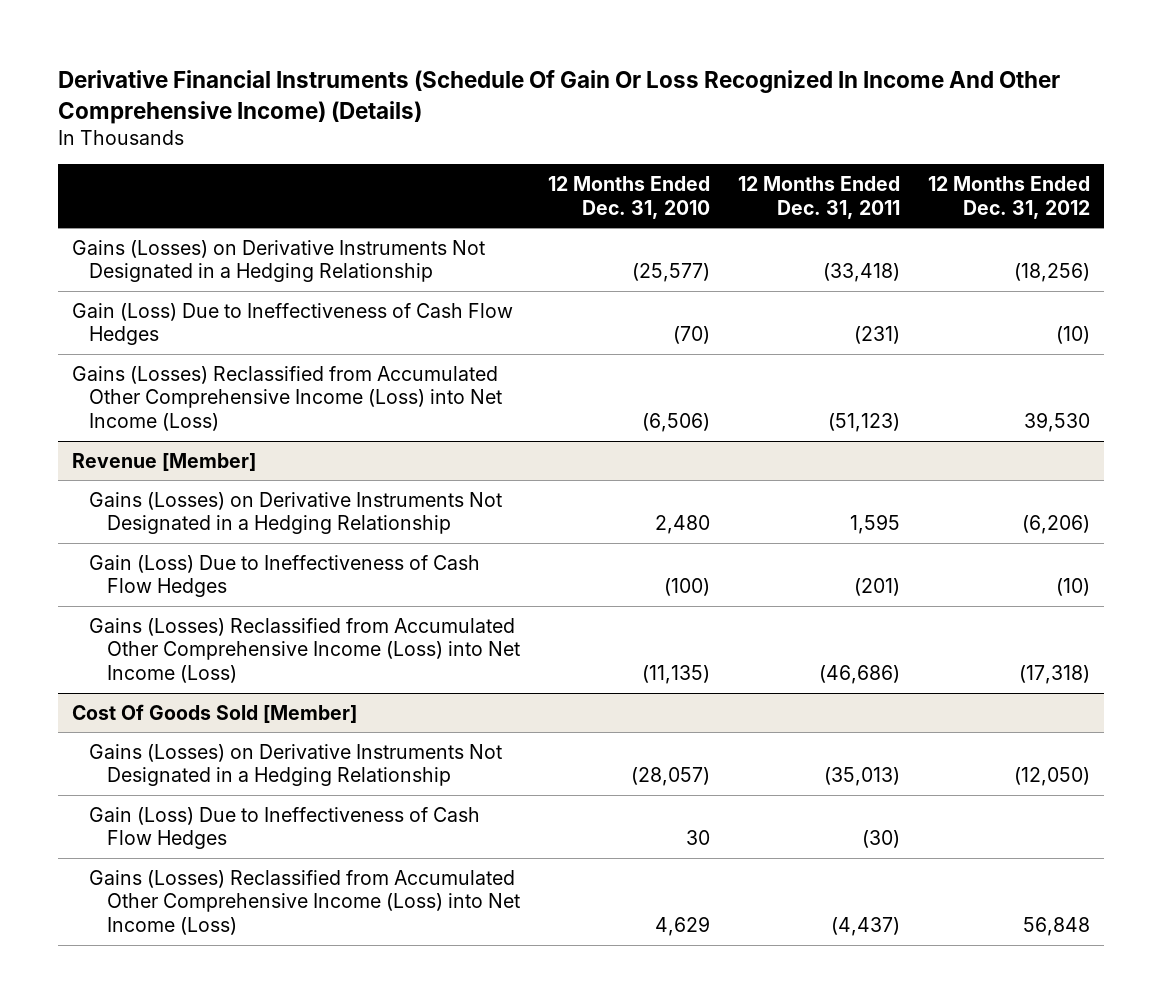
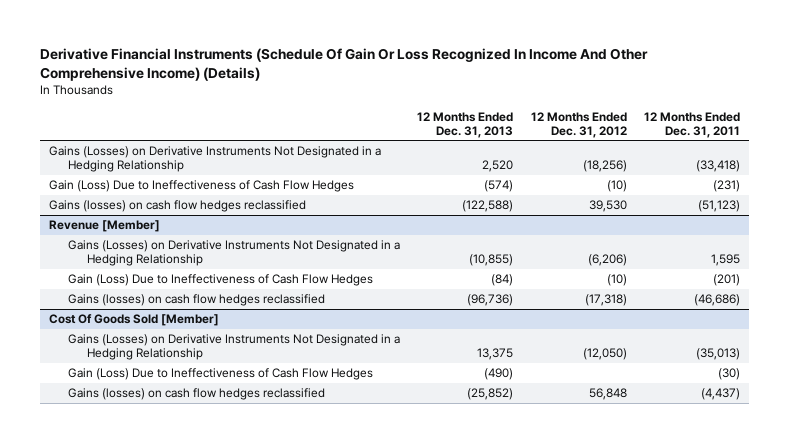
[547,176,710,219] 12 Months Ended Dec. 31, 2010 -> none
none -> [417,111,514,138] 12 Months Ended Dec. 31, 2013
[72,365,503,432] Gains (Losses) Reclassified from Accumulated Other Comprehensive Income (Loss) into Net Income (Loss) -> [48,200,306,213] Gains (losses) on cash flow hedges reclassified
[89,617,520,684] Gains (Losses) Reclassified from Accumulated Other Comprehensive Income (Loss) into Net Income (Loss) -> [67,294,325,307] Gains (losses) on cash flow hedges reclassified
[89,869,520,936] Gains (Losses) Reclassified from Accumulated Other Comprehensive Income (Loss) into Net Income (Loss) -> [67,388,325,401] Gains (losses) on cash flow hedges reclassified

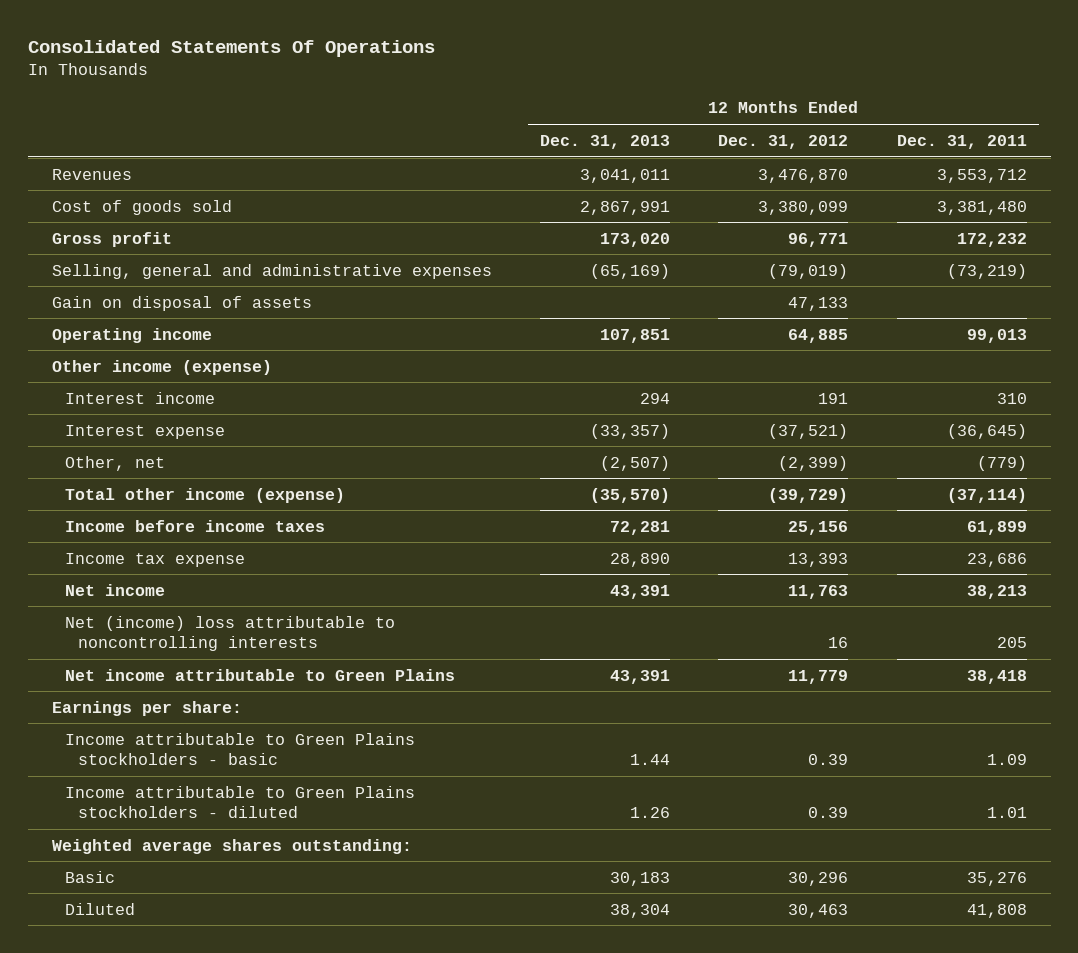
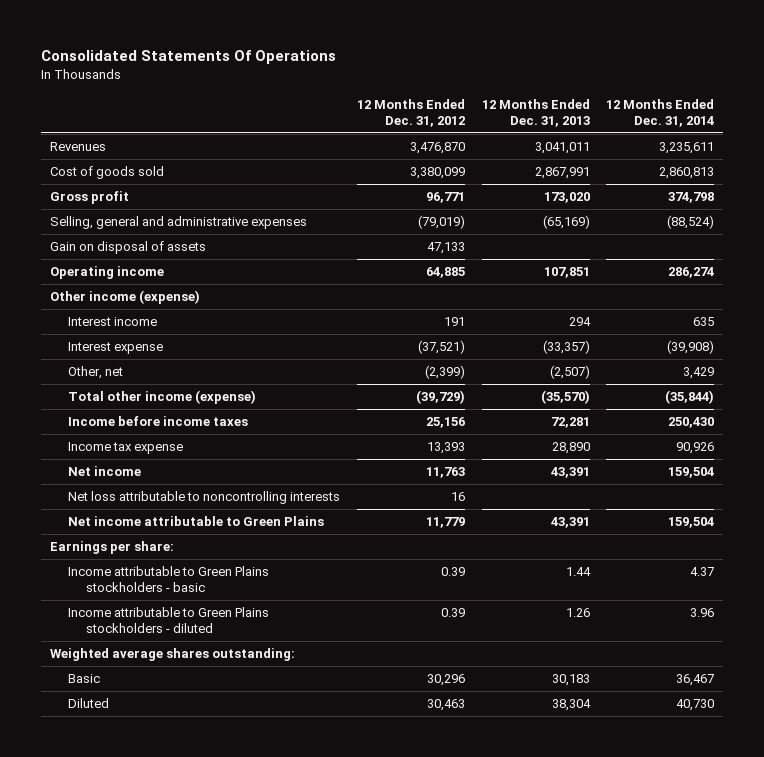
[896,134,1027,149] Dec. 31, 2011 -> none
none -> [606,99,715,127] 12 Months Ended Dec. 31, 2014
[65,615,396,652] Net (income) loss attributable to noncontrolling interests -> [67,491,340,505] Net loss attributable to noncontrolling interests

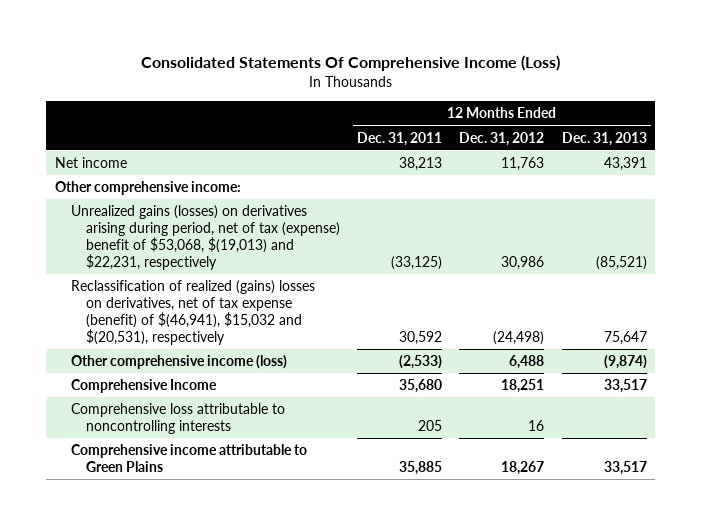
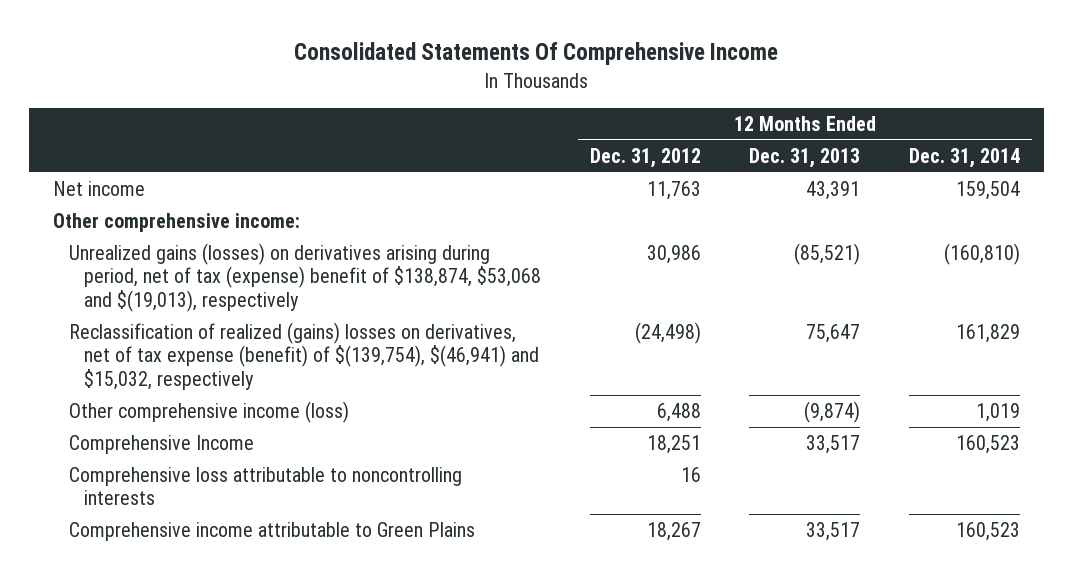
[140,55,560,72] Consolidated Statements Of Comprehensive Income (Loss) -> [294,42,779,66] Consolidated Statements Of Comprehensive Income
[357,131,443,146] Dec. 31, 2011 -> none
none -> [908,147,1020,168] Dec. 31, 2014
[70,205,340,270] Unrealized gains (losses) on derivatives arising during period, net of tax (expense) benefit of $53,068, $(19,013) and $22,231, respectively -> [68,243,542,312] Unrealized gains (losses) on derivatives arising during period, net of tax (expense) benefit of $138,874, $53,068 and $(19,013), respectively
[70,280,315,345] Reclassification of realized (gains) losses on derivatives, net of tax expense (benefit) of $(46,941), $15,032 and $(20,531), respectively -> [68,322,540,390] Reclassification of realized (gains) losses on derivatives, net of tax expense (benefit) of $(139,754), $(46,941) and $15,032, respectively

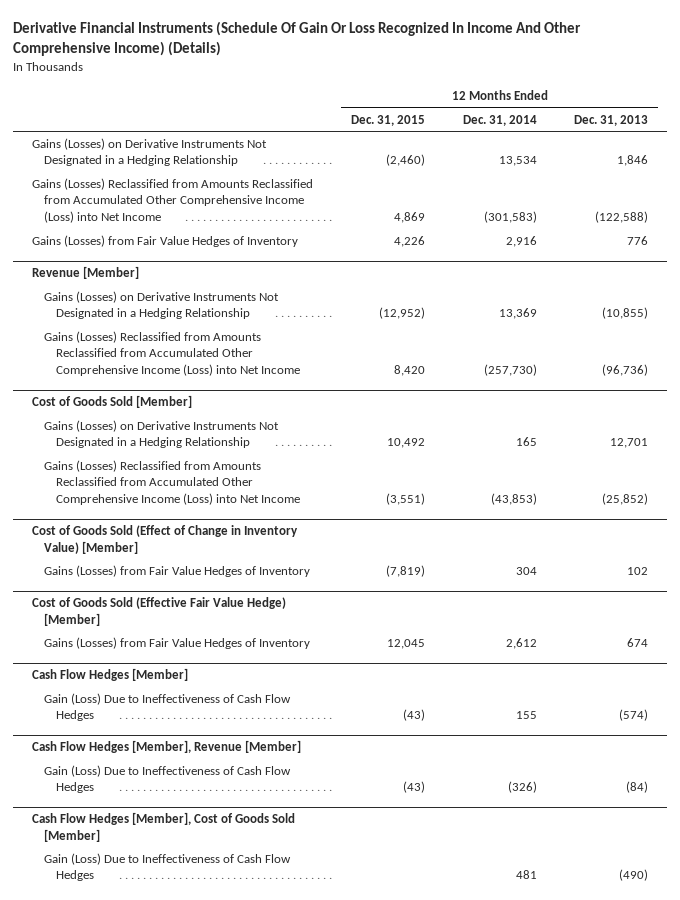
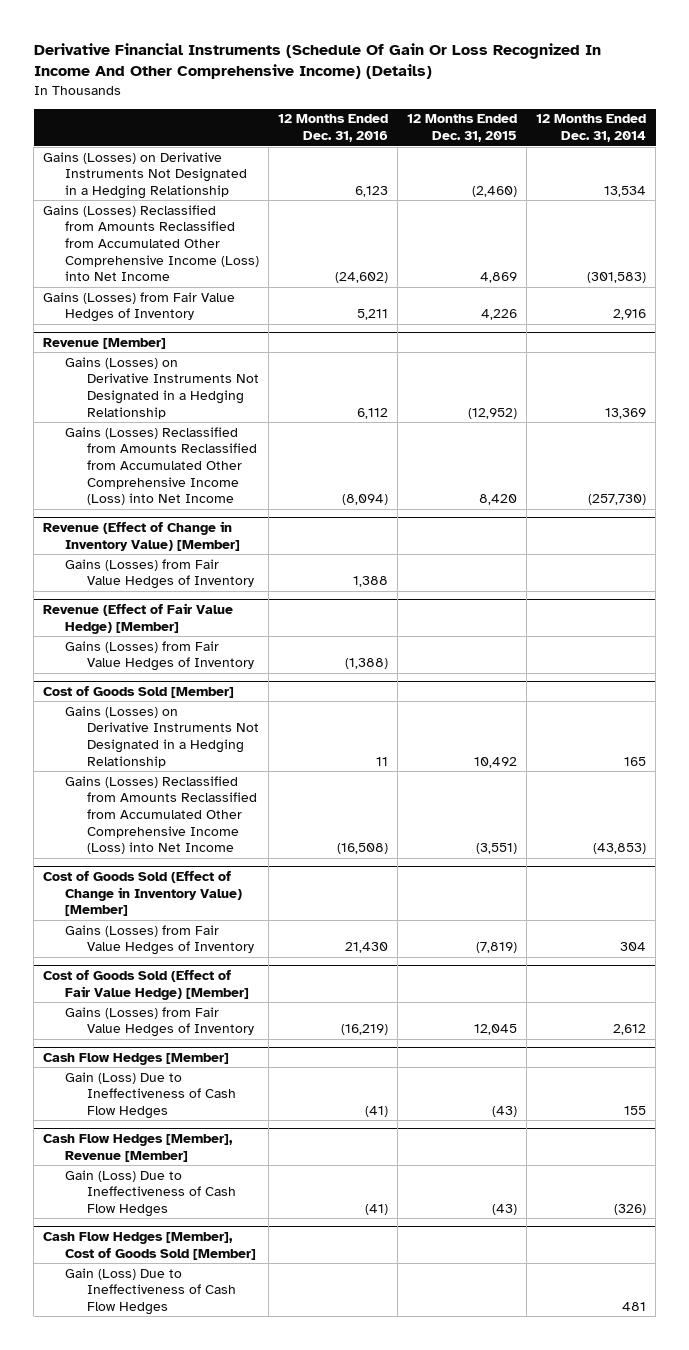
[574,114,649,126] Dec. 31, 2013 -> none
none -> [277,114,388,143] 12 Months Ended Dec. 31, 2016
none -> [43,521,240,551] Revenue (Effect of Change in Inventory Value) [Member]
none -> [64,558,254,590] Gains (Losses) from Fair Value Hedges of Inventory
none -> [43,603,234,634] Revenue (Effect of Fair Value Hedge) [Member]
none -> [64,640,254,672] Gains (Losses) from Fair Value Hedges of Inventory
[31,597,286,626] Cost of Goods Sold (Effective Fair Value Hedge) [Member] -> [43,970,249,1000] Cost of Goods Sold (Effect of Fair Value Hedge) [Member]

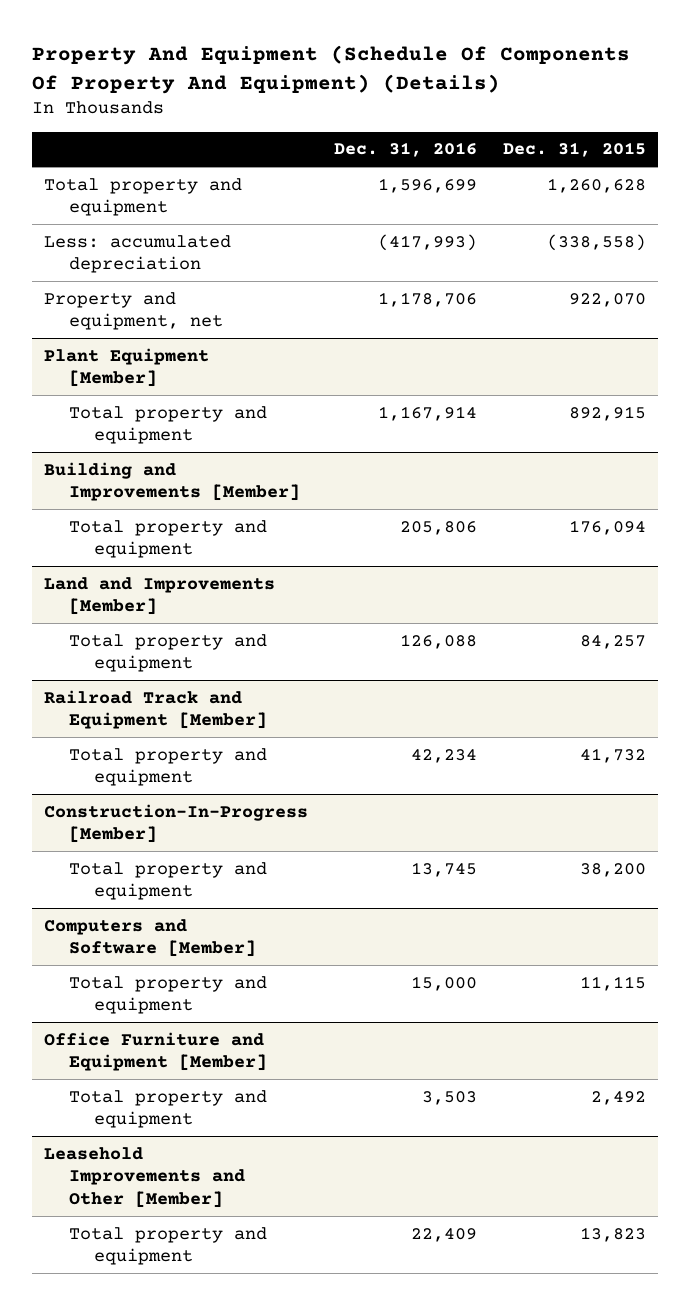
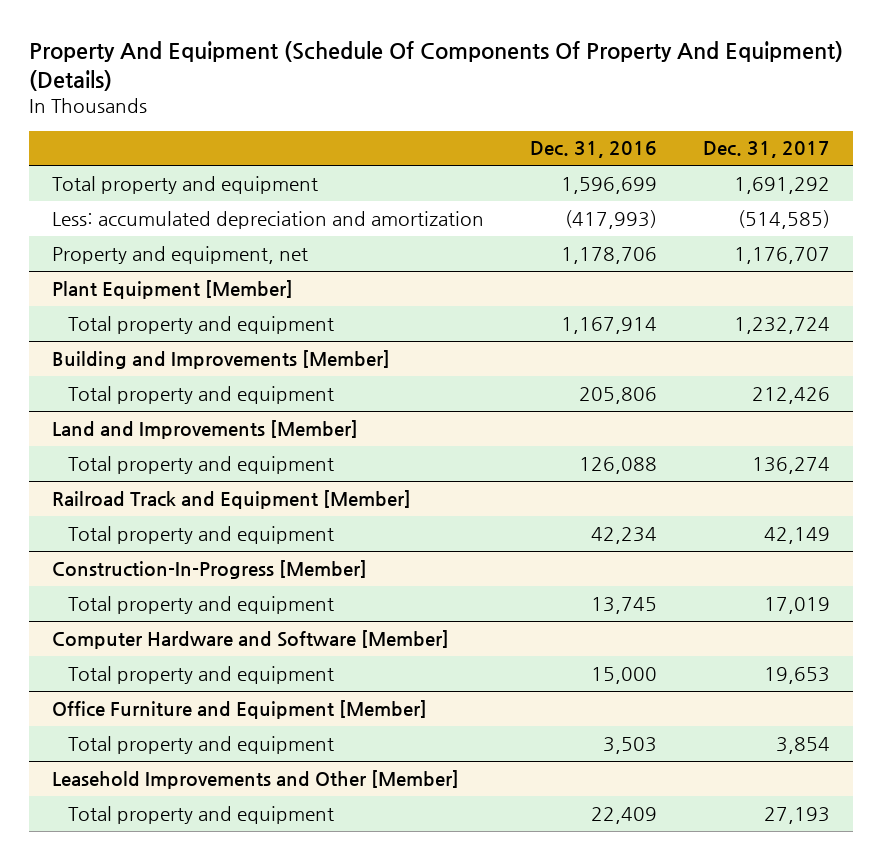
[502,142,646,158] Dec. 31, 2015 -> none
none -> [702,141,830,159] Dec. 31, 2017
[44,234,232,274] Less: accumulated depreciation -> [51,210,484,229] Less: accumulated depreciation and amortization
[44,918,257,958] Computers and Software [Member] -> [51,629,449,649] Computer Hardware and Software [Member]

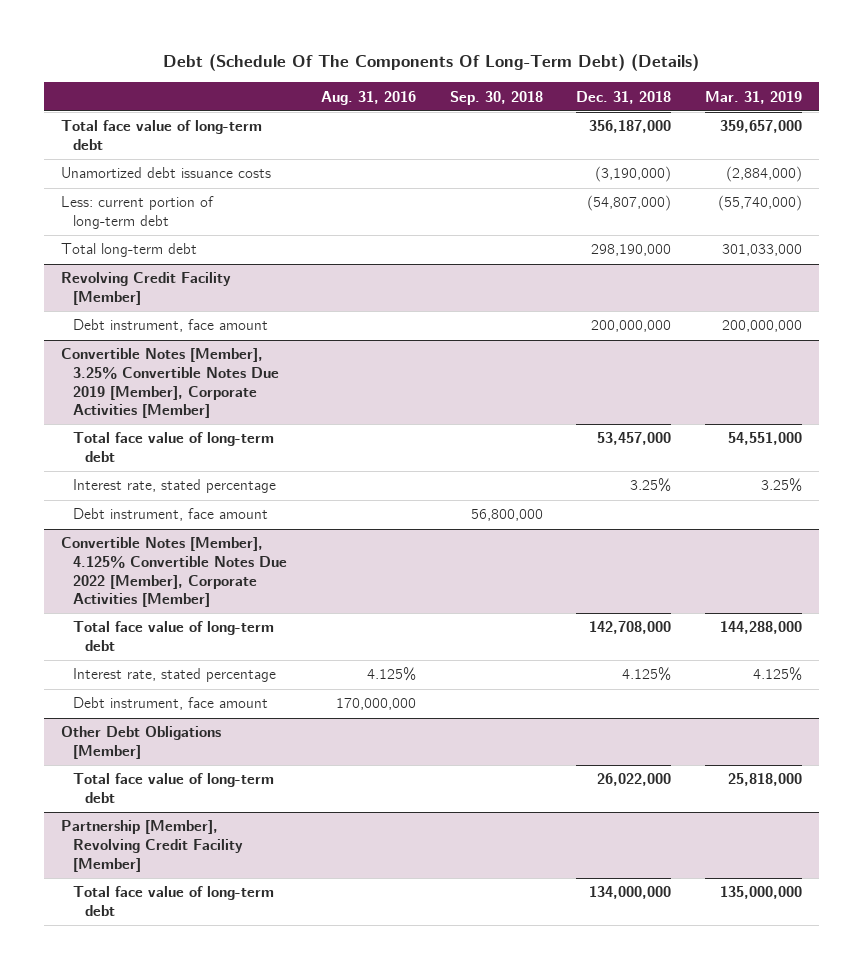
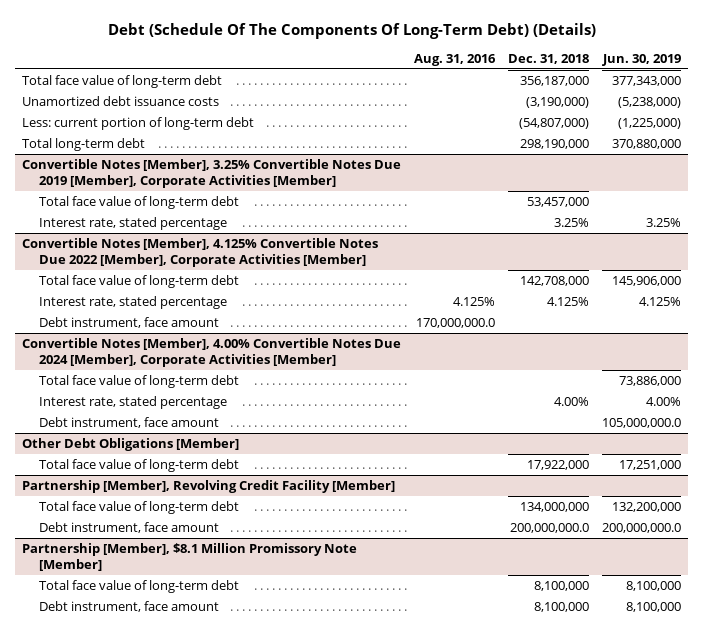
[449,90,543,105] Sep. 30, 2018 -> none
[705,90,803,104] Mar. 31, 2019 -> none
none -> [602,53,682,66] Jun. 30, 2019
[60,272,231,306] Revolving Credit Facility [Member] -> none
[72,319,268,333] Debt instrument, face amount -> none
[72,508,268,522] Debt instrument, face amount -> none
[335,698,416,711] 170,000,000 -> [416,318,496,329] 170,000,000.0
none -> [21,338,401,368] Convertible Notes [Member], 4.00% Convertible Notes Due 2024 [Member], Corporate Activities [Member]
none -> [39,375,240,389] Total face value of long-term debt
none -> [39,396,228,410] Interest rate, stated percentage
none -> [39,417,220,429] Debt instrument, face amount
[597,773,672,787] 26,022,000 -> [527,460,590,471] 17,922,000
none -> [39,522,220,534] Debt instrument, face amount
none -> [21,543,357,572] Partnership [Member], $8.1 Million Promissory Note [Member]
none -> [39,580,240,594] Total face value of long-term debt
none -> [39,601,220,613] Debt instrument, face amount

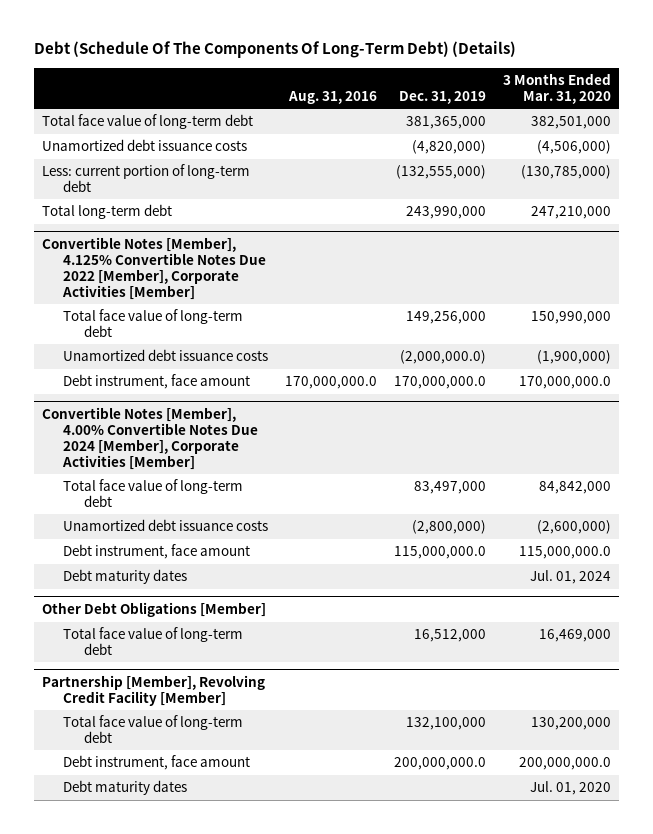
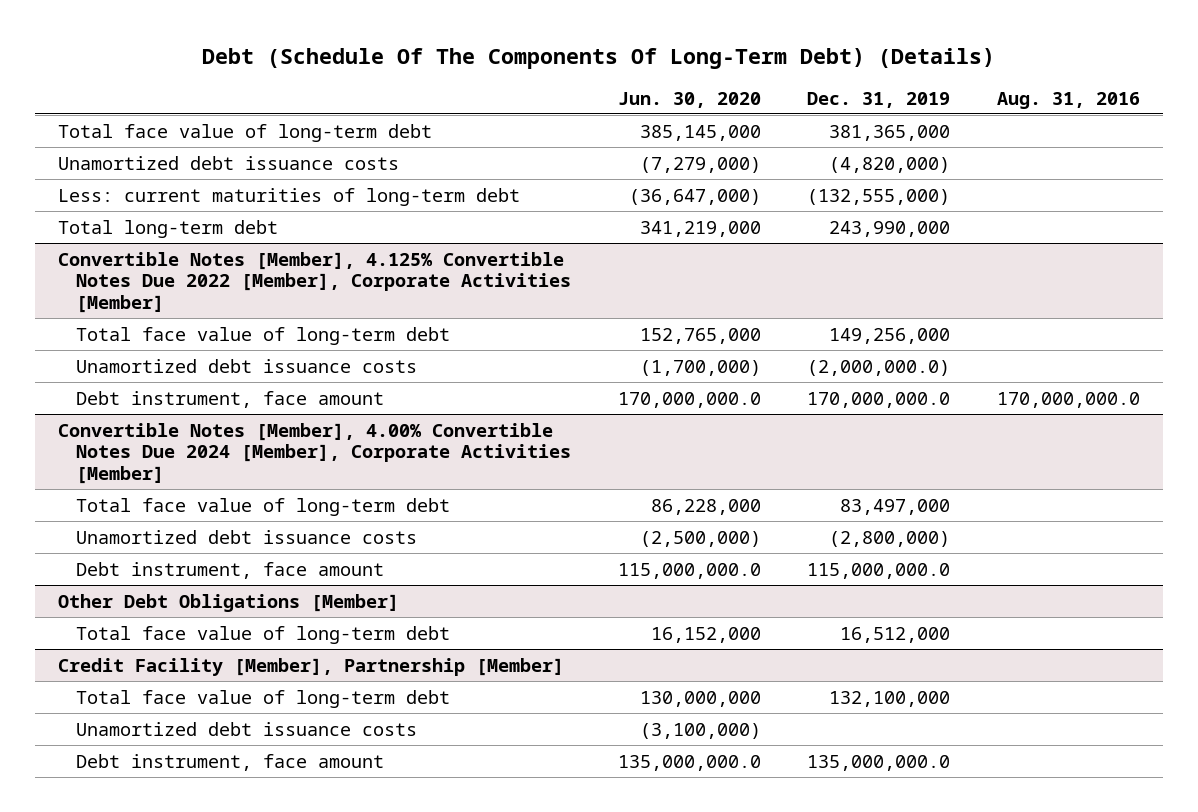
[502,72,611,104] 3 Months Ended Mar. 31, 2020 -> none
none -> [617,91,761,108] Jun. 30, 2020
[42,164,251,193] Less: current portion of long-term debt -> [58,187,521,206] Less: current maturities of long-term debt
[63,569,188,585] Debt maturity dates -> none
[42,675,266,706] Partnership [Member], Revolving Credit Facility [Member] -> [58,657,565,676] Credit Facility [Member], Partnership [Member]
[63,780,188,796] Debt maturity dates -> none
none -> [76,721,418,736] Unamortized debt issuance costs
[394,757,487,771] 200,000,000.0 -> [807,754,951,771] 135,000,000.0

